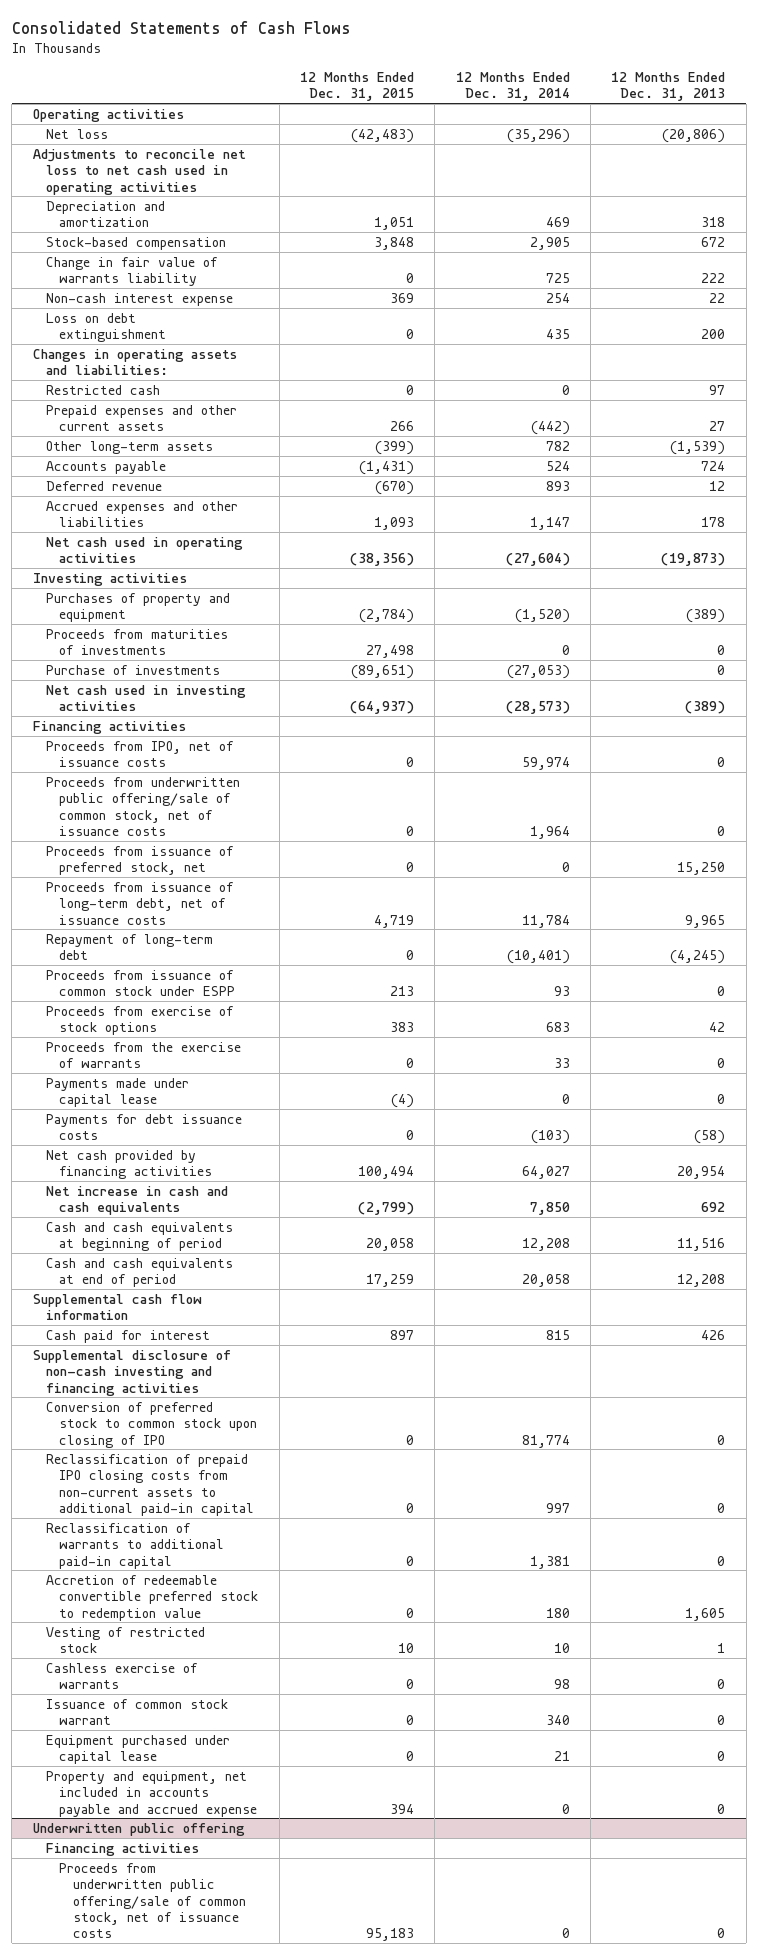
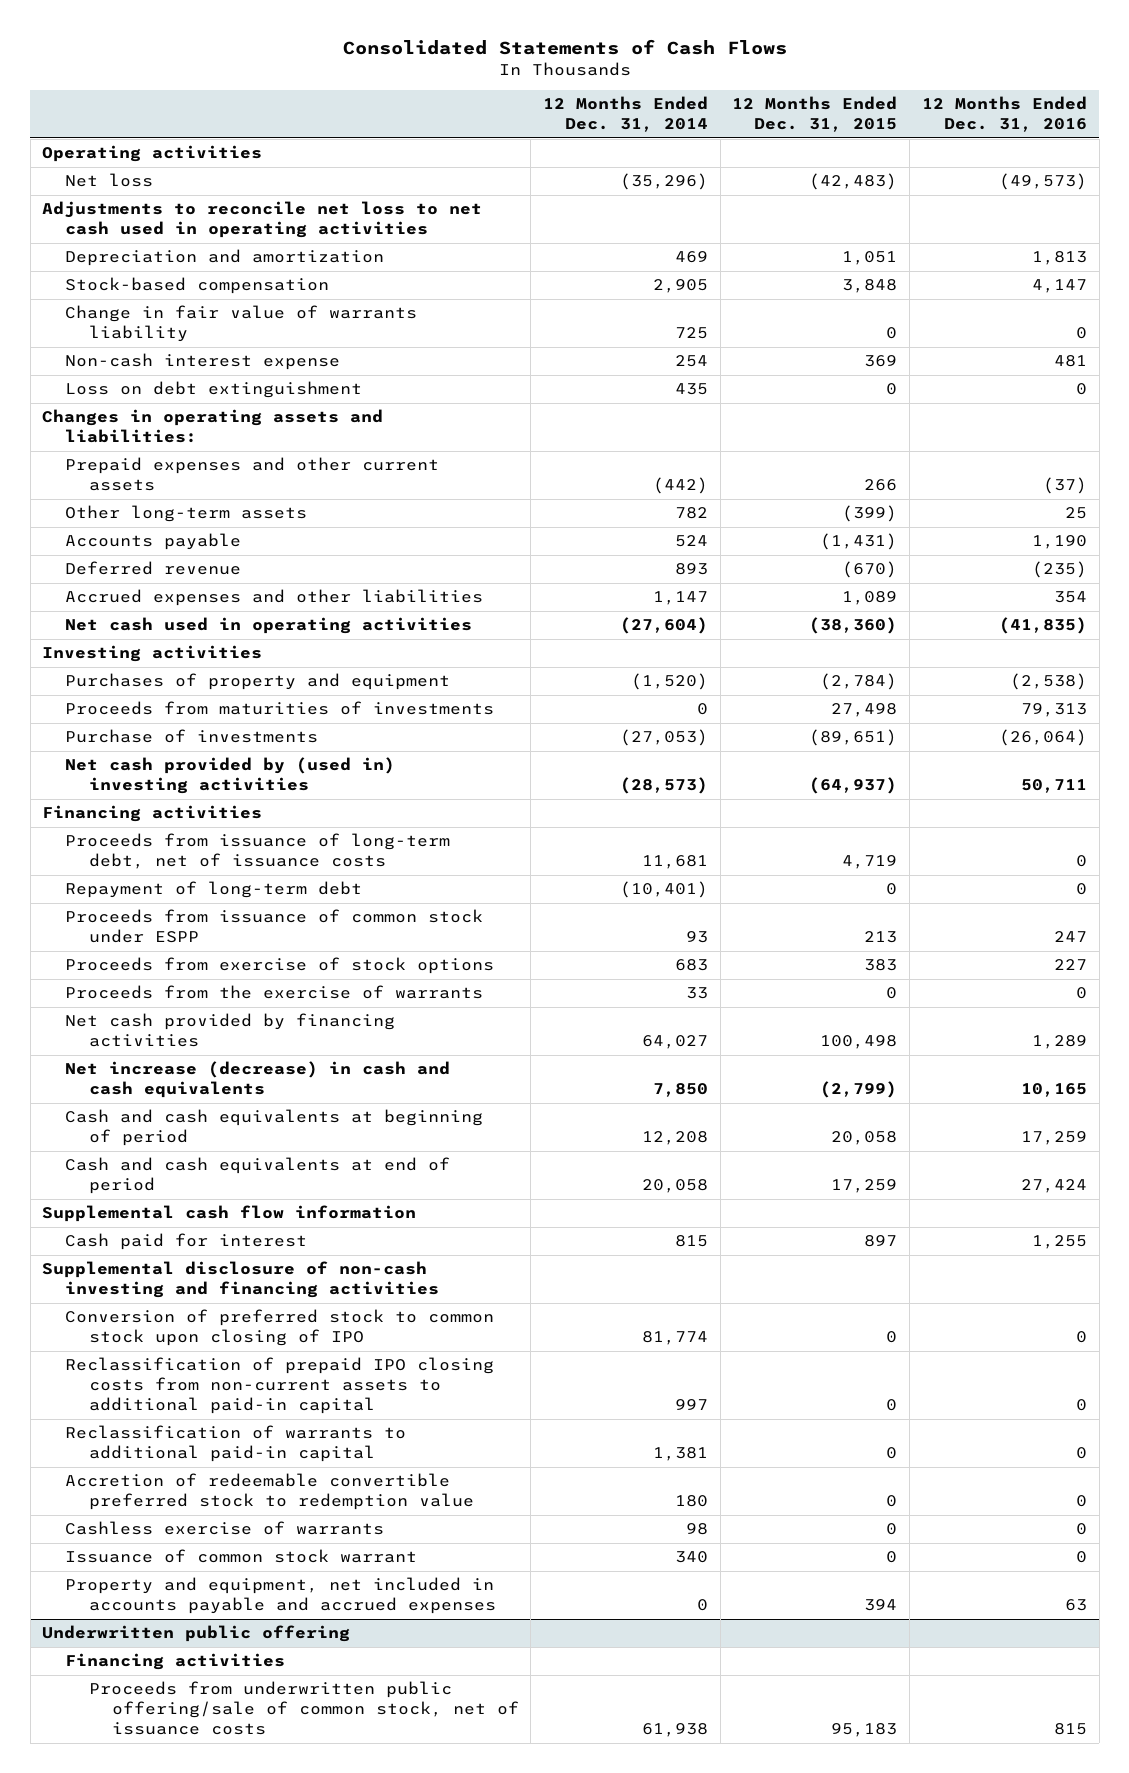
[611,71,726,102] 12 Months Ended Dec. 31, 2013 -> none
none -> [921,96,1087,133] 12 Months Ended Dec. 31, 2016
[45,384,160,395] Restricted cash -> none
[373,517,414,531] 1,093 -> [842,591,898,606] 1,089
[349,553,414,567] (38,356) -> [809,617,898,635] (38,360)
[45,684,246,712] Net cash used in investing activities -> [65,757,396,795] Net cash provided by (used in) investing activities
[45,740,234,768] Proceeds from IPO, net of issuance costs -> none
[45,776,240,836] Proceeds from underwritten public offering/sale of common stock, net of issuance costs -> none
[45,845,234,876] Proceeds from issuance of preferred stock, net -> none
[521,914,570,928] 11,784 -> [642,855,709,870] 11,681
[45,1077,189,1108] Payments made under capital lease -> none
[45,1113,242,1141] Payments for debt issuance costs -> none
[357,1166,414,1180] 100,494 -> [820,1035,898,1050] 100,498
[45,1185,228,1216] Net increase in cash and cash equivalents -> [65,1061,451,1099] Net increase (decrease) in cash and cash equivalents
[45,1626,205,1654] Vesting of restricted stock -> none
[45,1734,230,1765] Equipment purchased under capital lease -> none
[45,1770,258,1817] Property and equipment, net included in accounts payable and accrued expense -> [65,1577,496,1615] Property and equipment, net included in accounts payable and accrued expenses
[561,1928,570,1939] 0 -> [642,1722,709,1737] 61,938

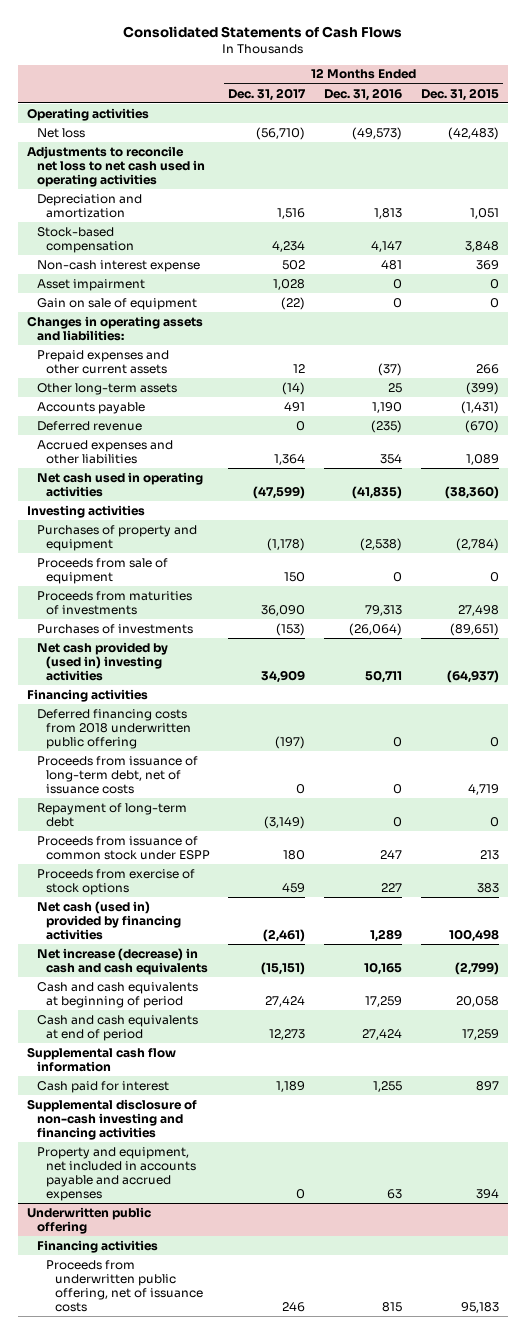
[543,96,709,133] 12 Months Ended Dec. 31, 2014 -> none
none -> [228,87,307,101] Dec. 31, 2017
[65,305,418,343] Change in fair value of warrants liability -> none
[65,381,363,399] Loss on debt extinguishment -> none
none -> [36,278,145,291] Asset impairment
none -> [36,297,197,310] Gain on sale of equipment
none -> [36,557,168,584] Proceeds from sale of equipment
[65,729,319,744] Purchase of investments -> [36,623,193,634] Purchases of investments
none -> [36,708,191,749] Deferred financing costs from 2018 underwritten public offering
[65,985,484,1000] Proceeds from the exercise of warrants -> none
[65,1013,396,1048] Net cash provided by financing activities -> [36,900,181,940] Net cash (used in) provided by financing activities
[65,1309,495,1347] Conversion of preferred stock to common stock upon closing of IPO -> none
[65,1357,495,1414] Reclassification of prepaid IPO closing costs from non-current assets to additional paid-in capital -> none
[65,1425,407,1463] Reclassification of warrants to additional paid-in capital -> none
[65,1473,474,1511] Accretion of redeemable convertible preferred stock to redemption value -> none
[65,1521,385,1536] Cashless exercise of warrants -> none
[65,1549,418,1564] Issuance of common stock warrant -> none
[88,1681,519,1735] Proceeds from underwritten public offering/sale of common stock, net of issuance costs -> [45,1259,203,1312] Proceeds from underwritten public offering, net of issuance costs

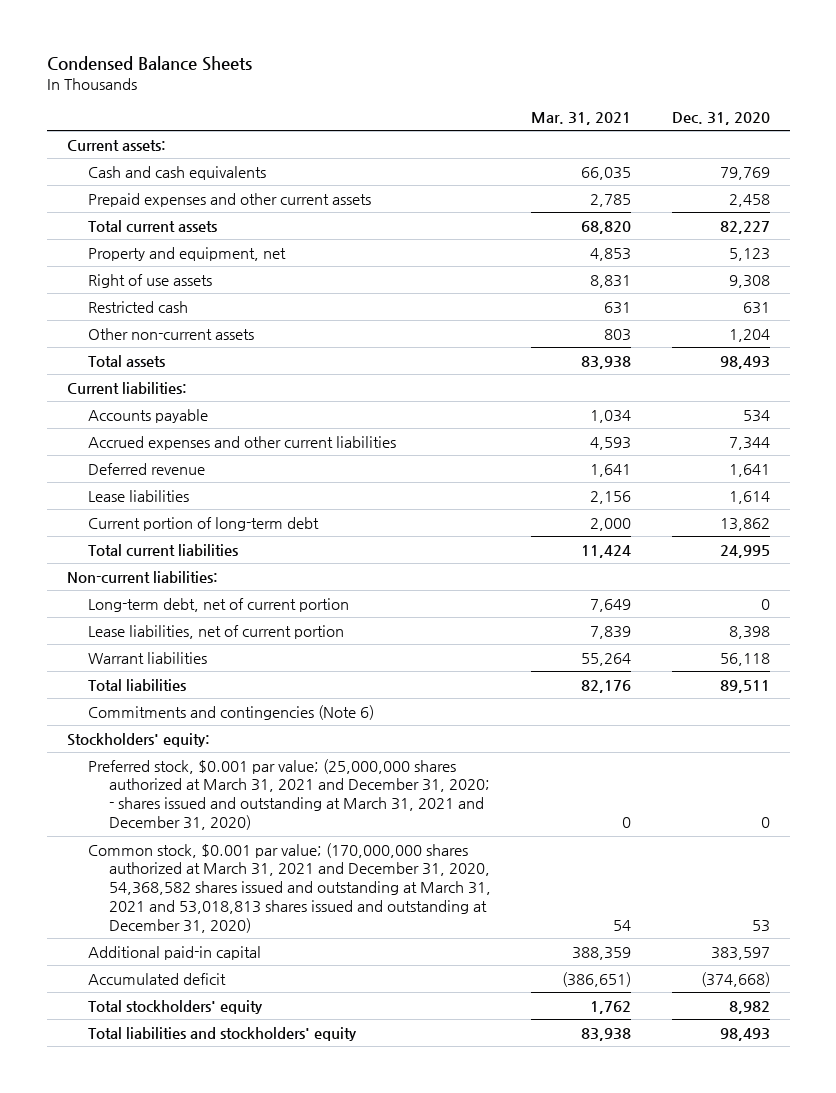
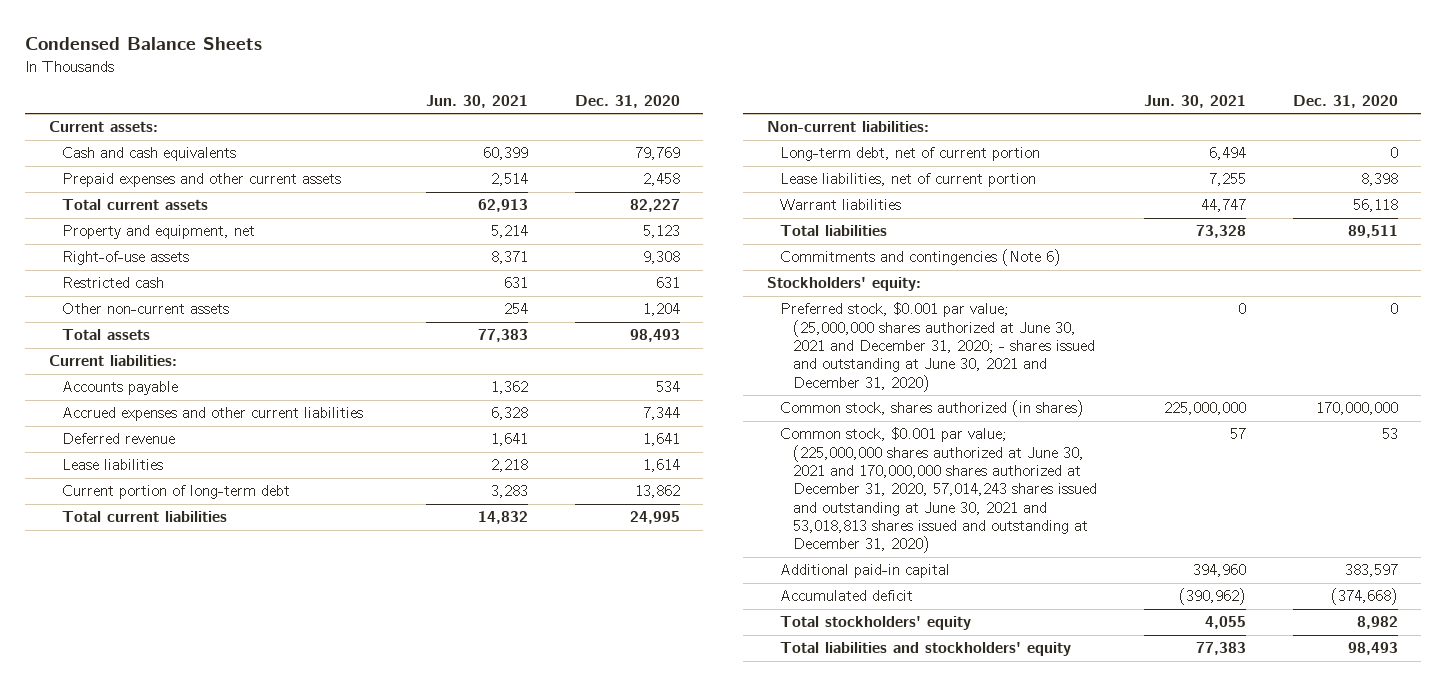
[531,111,632,125] Mar. 31, 2021 -> none
none -> [426,94,529,108] Jun. 30, 2021
[87,273,212,288] Right of use assets -> [62,251,190,266] Right-of-use assets
[87,758,491,831] Preferred stock, $0.001 par value; (25,000,000 shares authorized at March 31, 2021 and December 31, 2020; - shares issued and outstanding at March 31, 2021 and December 31, 2020) -> [779,302,1096,392] Preferred stock, $0.001 par value; (25,000,000 shares authorized at June 30, 2021 and December 31, 2020; - shares issued and outstanding at June 30, 2021 and December 31, 2020)
none -> [779,400,1084,418] Common stock, shares authorized (in shares)
[87,842,492,933] Common stock, $0.001 par value; (170,000,000 shares authorized at March 31, 2021 and December 31, 2020, 54,368,582 shares issued and outstanding at March 31, 2021 and 53,018,813 shares issued and outstanding at December 31, 2020) -> [779,427,1098,554] Common stock, $0.001 par value; (225,000,000 shares authorized at June 30, 2021 and 170,000,000 shares authorized at December 31, 2020, 57,014,243 shares issued and outstanding at June 30, 2021 and 53,018,813 shares issued and outstanding at December 31, 2020)

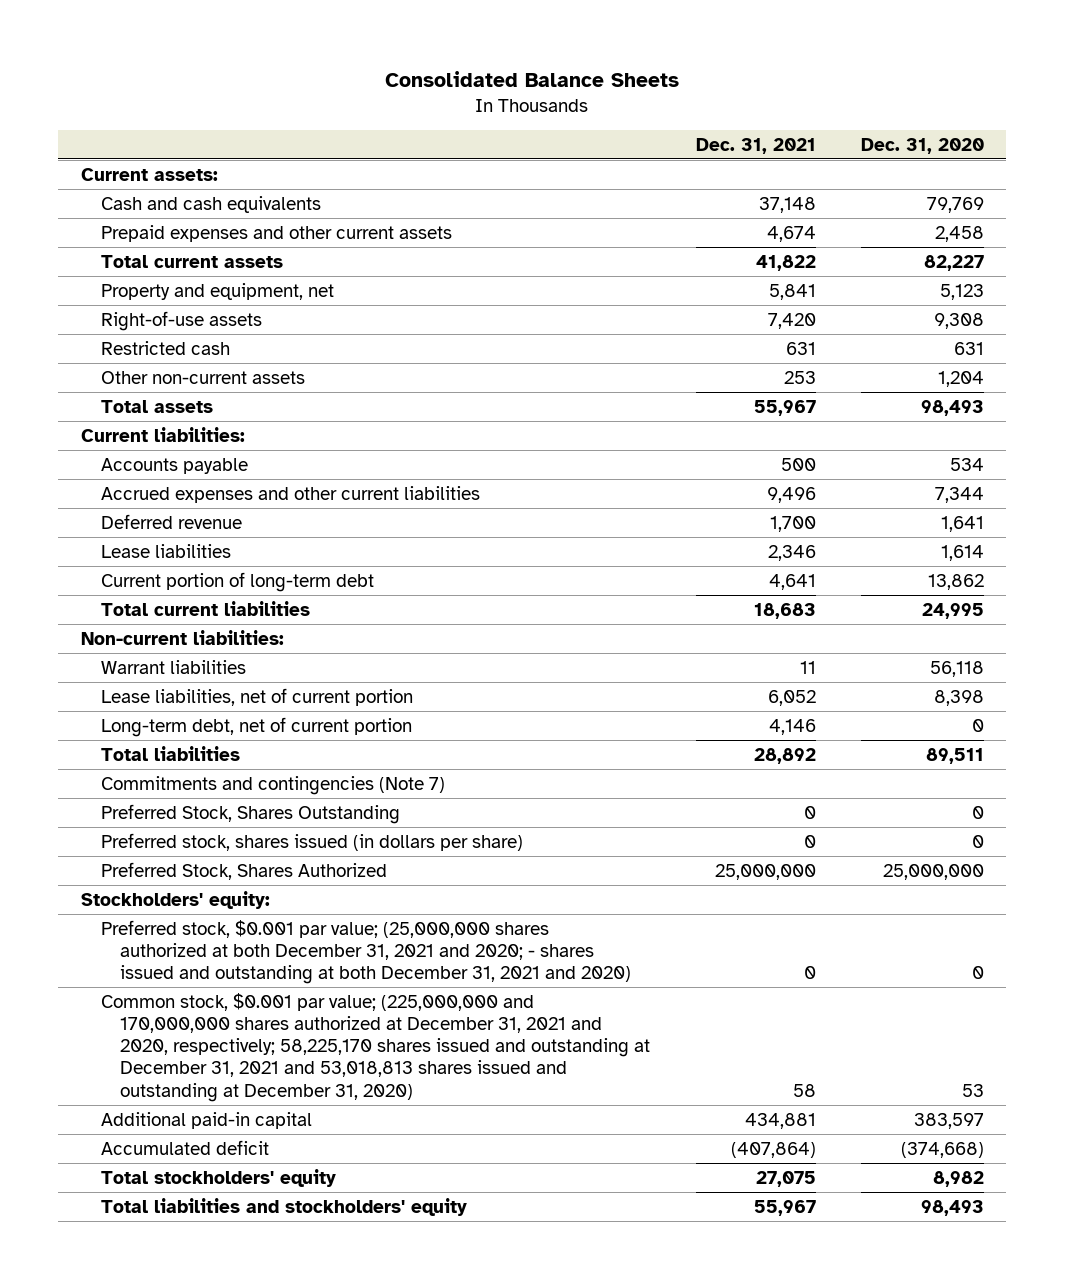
[25,37,263,51] Condensed Balance Sheets -> [385,70,680,87] Consolidated Balance Sheets
[426,94,529,108] Jun. 30, 2021 -> none
none -> [695,137,816,154] Dec. 31, 2021
[779,173,1036,188] Lease liabilities, net of current portion -> [100,687,413,706] Lease liabilities, net of current portion
[779,147,1040,162] Long-term debt, net of current portion -> [100,716,412,737] Long-term debt, net of current portion
[779,249,1061,267] Commitments and contingencies (Note 6) -> [100,775,445,795] Commitments and contingencies (Note 7)
none -> [100,803,400,824] Preferred Stock, Shares Outstanding
none -> [100,832,523,851] Preferred stock, shares issued (in dollars per share)
none -> [100,861,387,880] Preferred Stock, Shares Authorized
[779,400,1084,418] Common stock, shares authorized (in shares) -> none
[779,302,1096,392] Preferred stock, $0.001 par value; (25,000,000 shares authorized at June 30, 2021 and December 31, 2020; - shares issued and outstanding at June 30, 2021 and December 31, 2020) -> [100,919,632,985] Preferred stock, $0.001 par value; (25,000,000 shares authorized at both December 31, 2021 and 2020; - shares issued and outstanding at both December 31, 2021 and 2020)
[779,427,1098,554] Common stock, $0.001 par value; (225,000,000 shares authorized at June 30, 2021 and 170,000,000 shares authorized at December 31, 2020, 57,014,243 shares issued and outstanding at June 30, 2021 and 53,018,813 shares issued and outstanding at December 31, 2020) -> [100,992,651,1102] Common stock, $0.001 par value; (225,000,000 and 170,000,000 shares authorized at December 31, 2021 and 2020, respectively; 58,225,170 shares issued and outstanding at December 31, 2021 and 53,018,813 shares issued and outstanding at December 31, 2020)

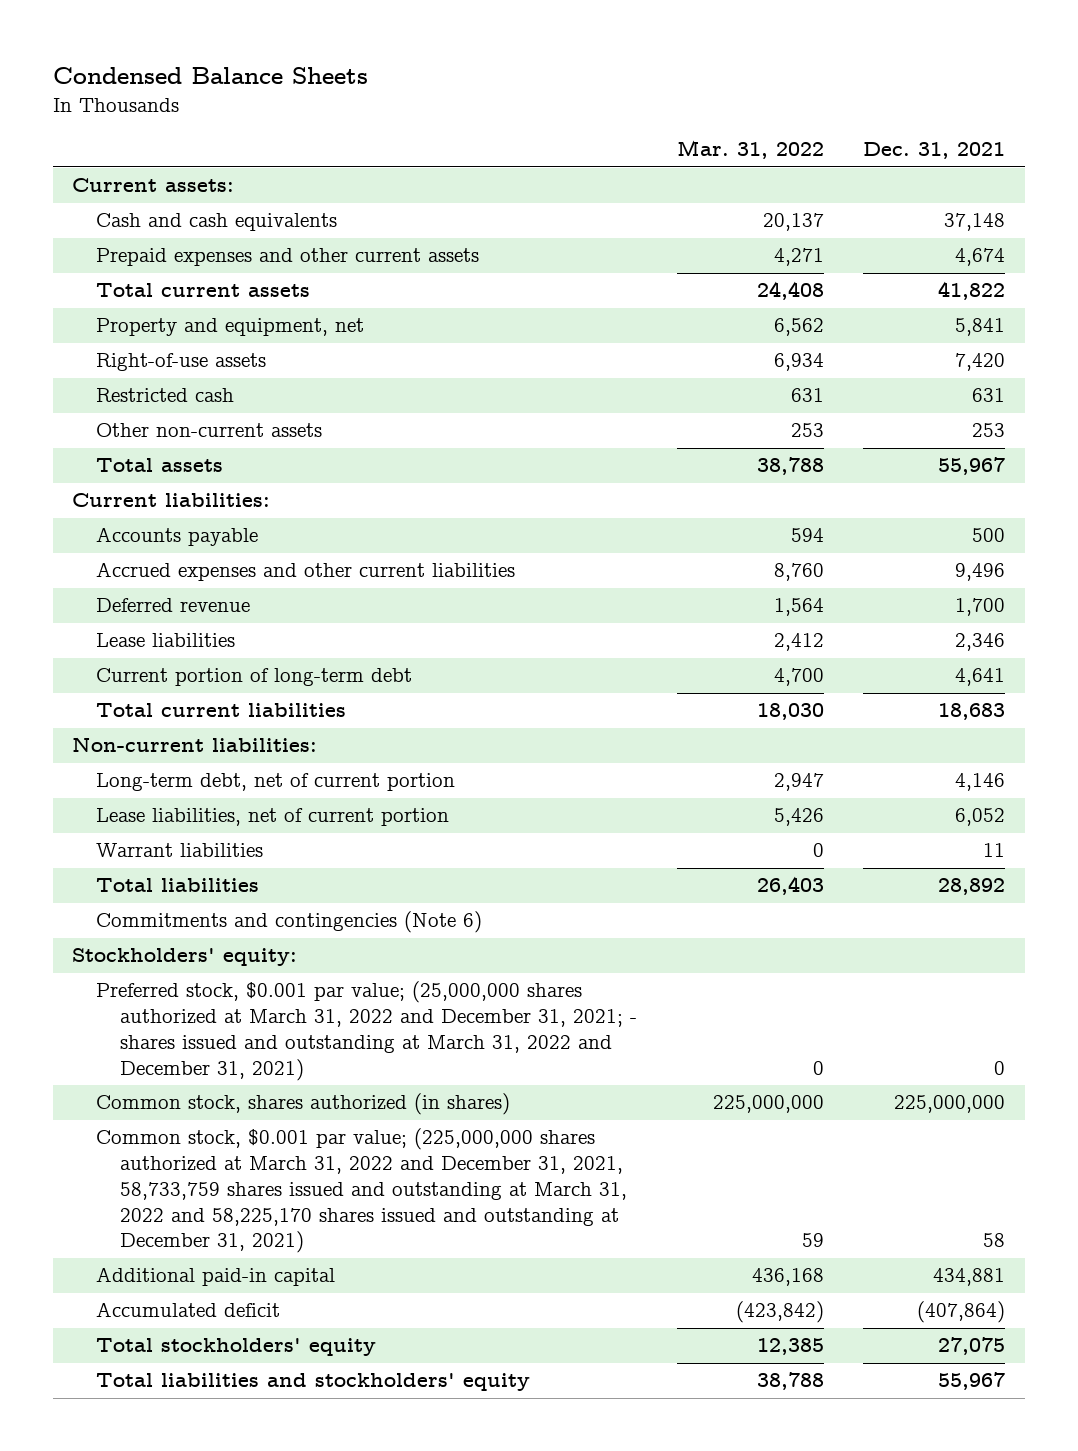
[385,70,680,87] Consolidated Balance Sheets -> [52,67,368,85] Condensed Balance Sheets
[860,137,984,154] Dec. 31, 2020 -> none
none -> [676,140,824,160] Mar. 31, 2022
[100,687,413,706] Lease liabilities, net of current portion -> [96,808,450,827] Lease liabilities, net of current portion
[100,659,246,674] Warrant liabilities -> [96,843,264,858] Warrant liabilities
[100,803,400,824] Preferred Stock, Shares Outstanding -> none
[100,832,523,851] Preferred stock, shares issued (in dollars per share) -> none
[100,861,387,880] Preferred Stock, Shares Authorized -> none
[100,775,445,795] Commitments and contingencies (Note 7) -> [96,911,483,934] Commitments and contingencies (Note 6)
[100,919,632,985] Preferred stock, $0.001 par value; (25,000,000 shares authorized at both December 31, 2021 and 2020; - shares issued and outstanding at both December 31, 2021 and 2020) -> [96,981,638,1081] Preferred stock, $0.001 par value; (25,000,000 shares authorized at March 31, 2022 and December 31, 2021; - shares issued and outstanding at March 31, 2022 and December 31, 2021)
none -> [96,1093,511,1116] Common stock, shares authorized (in shares)
[100,992,651,1102] Common stock, $0.001 par value; (225,000,000 and 170,000,000 shares authorized at December 31, 2021 and 2020, respectively; 58,225,170 shares issued and outstanding at December 31, 2021 and 53,018,813 shares issued and outstanding at December 31, 2020) -> [96,1128,628,1254] Common stock, $0.001 par value; (225,000,000 shares authorized at March 31, 2022 and December 31, 2021, 58,733,759 shares issued and outstanding at March 31, 2022 and 58,225,170 shares issued and outstanding at December 31, 2021)

